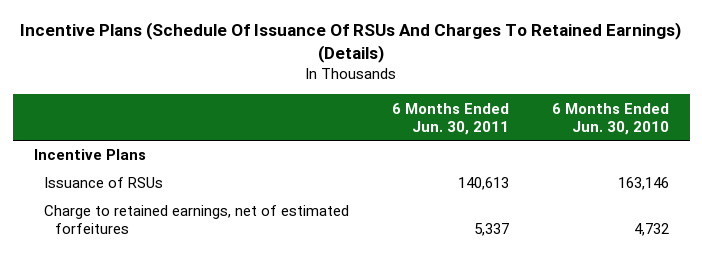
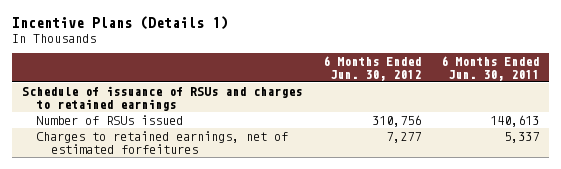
[20,21,682,64] Incentive Plans (Schedule Of Issuance Of RSUs And Charges To Retained Earnings) (Details) -> [11,16,228,31] Incentive Plans (Details 1)
[551,102,669,135] 6 Months Ended Jun. 30, 2010 -> none
none -> [322,55,421,81] 6 Months Ended Jun. 30, 2012
[33,149,146,161] Incentive Plans -> none
none -> [22,85,303,111] Schedule of issuance of RSUs and charges to retained earnings
[44,177,164,189] Issuance of RSUs -> [36,114,184,125] Number of RSUs issued
[44,205,350,235] Charge to retained earnings, net of estimated forfeitures -> [36,130,289,154] Charges to retained earnings, net of estimated forfeitures

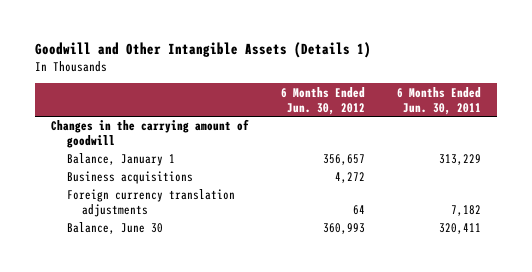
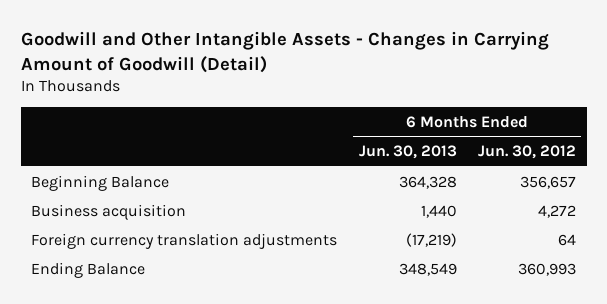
[35,42,372,59] Goodwill and Other Intangible Assets (Details 1) -> [20,31,549,74] Goodwill and Other Intangible Assets - Changes in Carrying Amount of Goodwill (Detail)
[397,86,482,115] 6 Months Ended Jun. 30, 2011 -> none
none -> [358,145,457,160] Jun. 30, 2013
[51,119,250,149] Changes in the carrying amount of goodwill -> none
[66,153,175,167] Balance, January 1 -> [31,174,170,191] Beginning Balance
[66,171,193,185] Business acquisitions -> [31,203,187,220] Business acquisition
[66,222,163,235] Balance, June 30 -> [31,261,146,278] Ending Balance

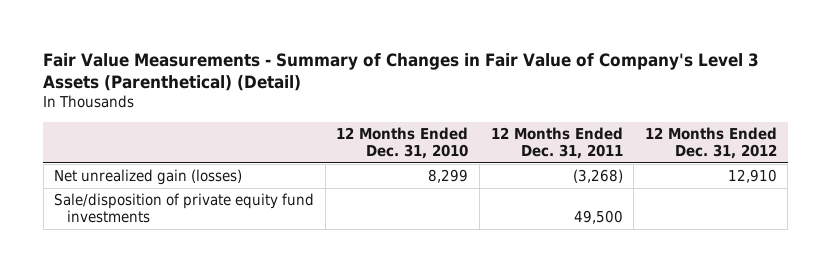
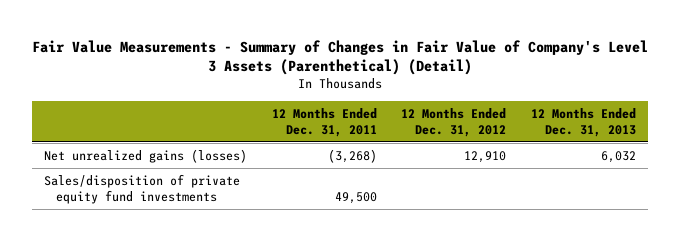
[336,126,469,159] 12 Months Ended Dec. 31, 2010 -> none
none -> [531,107,637,137] 12 Months Ended Dec. 31, 2013
[54,169,243,186] Net unrealized gain (losses) -> [44,148,248,163] Net unrealized gains (losses)
[54,193,315,224] Sale/disposition of private equity fund investments -> [44,173,241,204] Sales/disposition of private equity fund investments

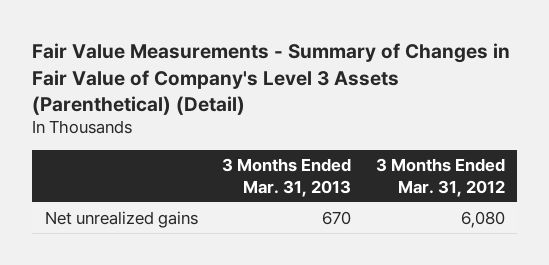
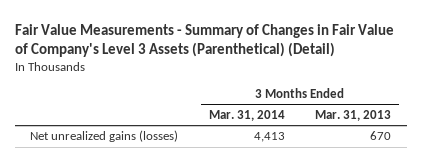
[375,158,505,197] 3 Months Ended Mar. 31, 2012 -> none
none -> [208,110,285,122] Mar. 31, 2014
[44,211,198,229] Net unrealized gains -> [30,130,179,143] Net unrealized gains (losses)

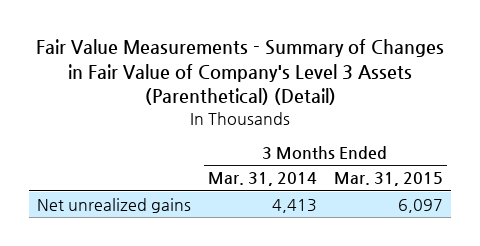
[315,110,392,122] Mar. 31, 2013 -> none
none -> [333,172,443,187] Mar. 31, 2015
[30,130,179,143] Net unrealized gains (losses) -> [37,198,192,214] Net unrealized gains

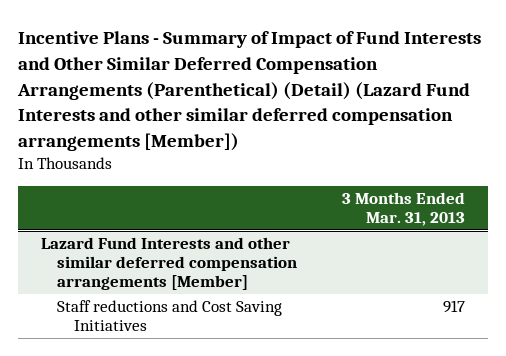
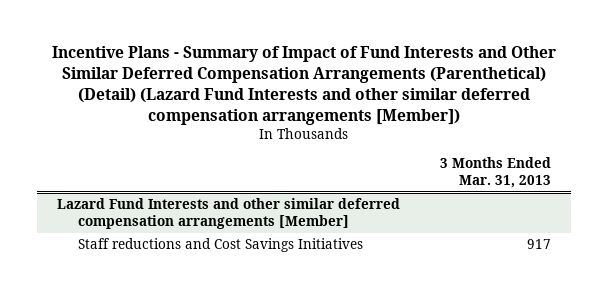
[57,299,283,332] Staff reductions and Cost Saving Initiatives -> [77,237,363,252] Staff reductions and Cost Savings Initiatives

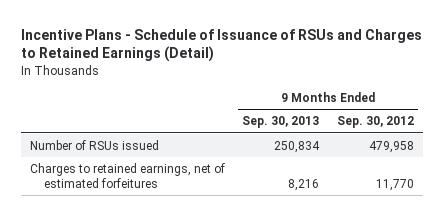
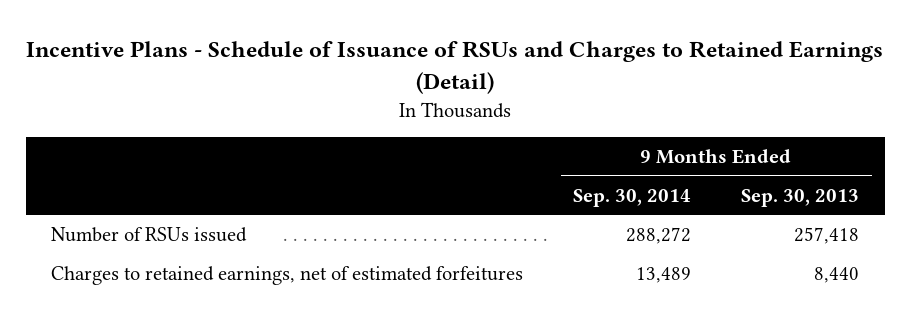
[336,116,414,129] Sep. 30, 2012 -> none
none -> [573,188,692,207] Sep. 30, 2014
[274,140,321,153] 250,834 -> [794,226,860,244] 257,418
[288,178,320,191] 8,216 -> [814,266,860,283] 8,440

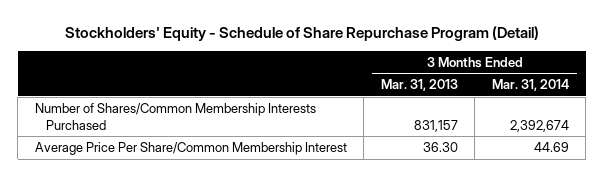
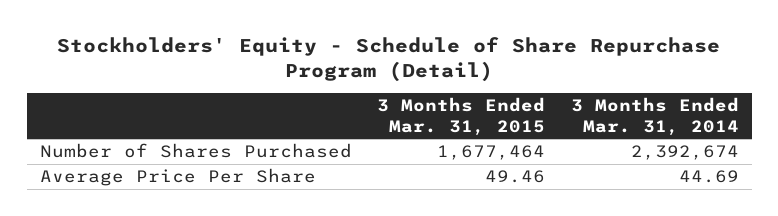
[380,79,458,92] Mar. 31, 2013 -> none
none -> [377,97,546,136] 3 Months Ended Mar. 31, 2015
[34,103,316,130] Number of Shares/Common Membership Interests Purchased -> [39,143,352,159] Number of Shares Purchased
[34,142,347,156] Average Price Per Share/Common Membership Interest -> [39,168,316,187] Average Price Per Share

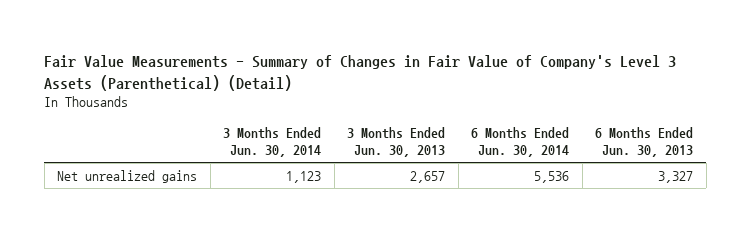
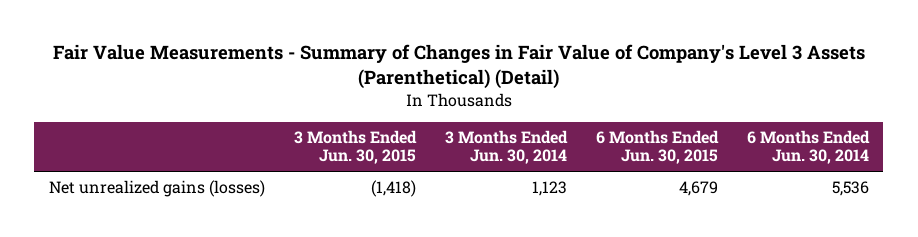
[347,127,446,157] 3 Months Ended Jun. 30, 2013 -> none
[595,127,694,157] 6 Months Ended Jun. 30, 2013 -> none
none -> [293,129,417,165] 3 Months Ended Jun. 30, 2015
none -> [595,129,719,165] 6 Months Ended Jun. 30, 2015
[57,170,198,184] Net unrealized gains -> [48,180,265,198] Net unrealized gains (losses)

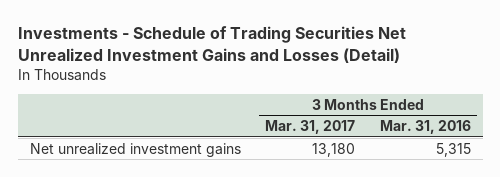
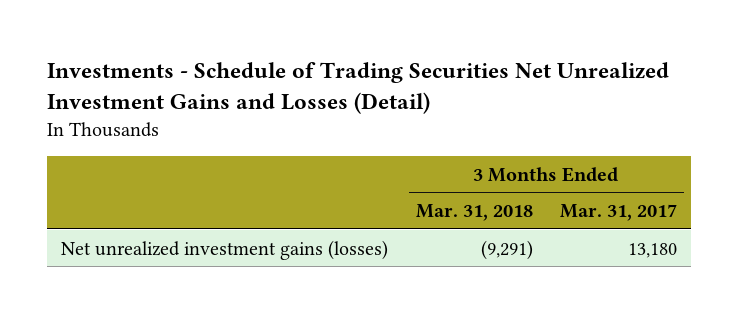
[379,120,471,135] Mar. 31, 2016 -> none
none -> [415,203,533,221] Mar. 31, 2018
[29,142,241,157] Net unrealized investment gains -> [60,239,388,260] Net unrealized investment gains (losses)

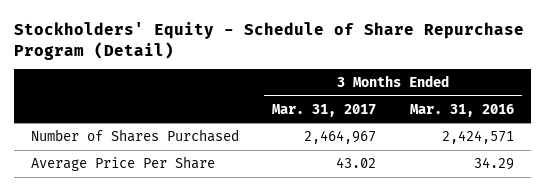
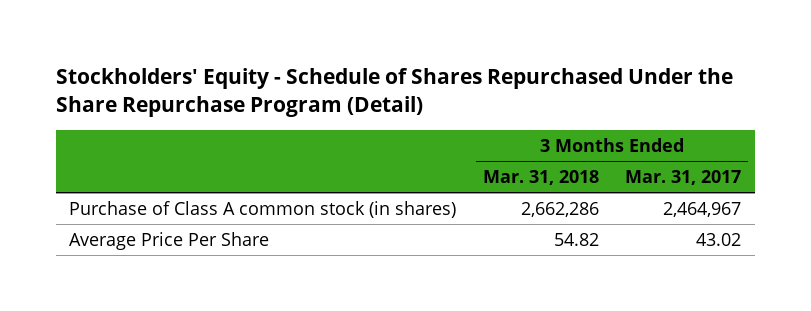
[13,21,524,60] Stockholders' Equity - Schedule of Share Repurchase Program (Detail) -> [55,67,733,117] Stockholders' Equity - Schedule of Shares Repurchased Under the Share Repurchase Program (Detail)
[410,103,515,117] Mar. 31, 2016 -> none
none -> [482,170,599,186] Mar. 31, 2018
[30,128,239,142] Number of Shares Purchased -> [69,200,457,218] Purchase of Class A common stock (in shares)

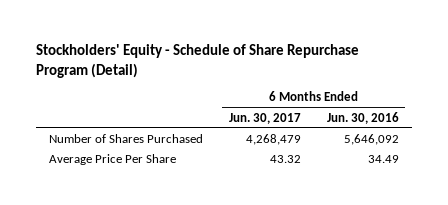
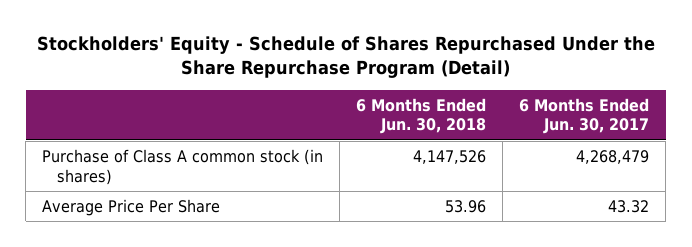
[35,44,359,78] Stockholders' Equity - Schedule of Share Repurchase Program (Detail) -> [36,36,655,79] Stockholders' Equity - Schedule of Shares Repurchased Under the Share Repurchase Program (Detail)
[326,111,399,124] Jun. 30, 2016 -> none
none -> [356,97,487,135] 6 Months Ended Jun. 30, 2018
[48,134,203,144] Number of Shares Purchased -> [42,148,324,185] Purchase of Class A common stock (in shares)

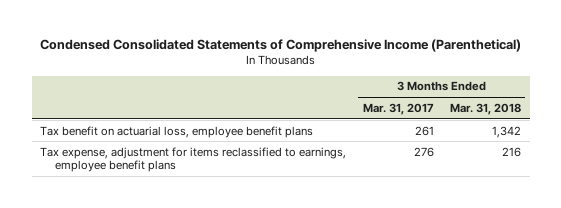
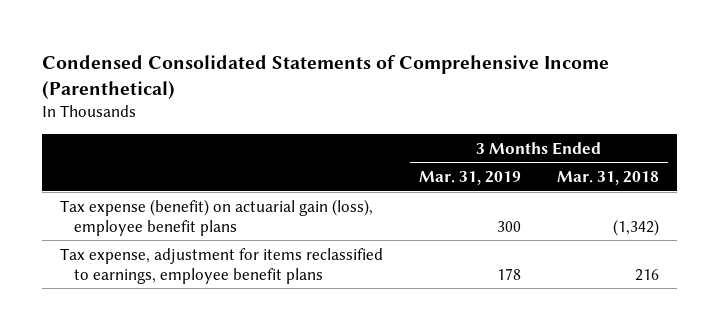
[362,102,434,115] Mar. 31, 2017 -> none
none -> [419,170,522,185] Mar. 31, 2019
[39,125,313,138] Tax benefit on actuarial loss, employee benefit plans -> [60,198,374,236] Tax expense (benefit) on actuarial gain (loss), employee benefit plans
[492,125,522,138] 1,342 -> [612,218,659,236] (1,342)

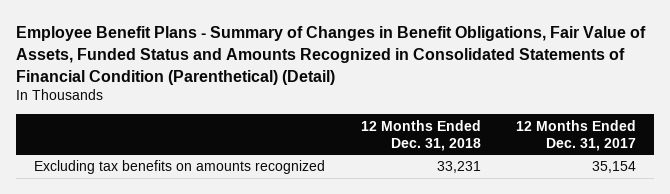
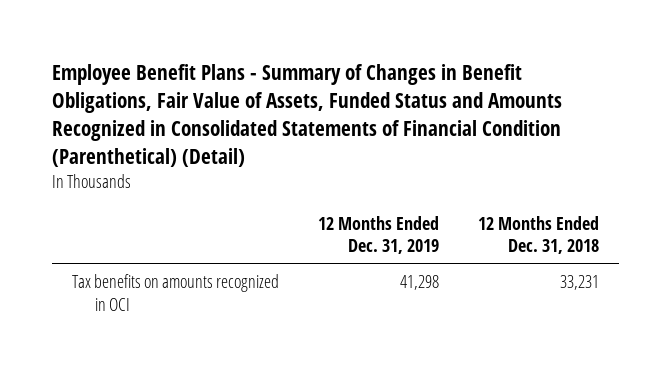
[516,119,637,151] 12 Months Ended Dec. 31, 2017 -> none
none -> [317,215,439,255] 12 Months Ended Dec. 31, 2019
[34,160,326,175] Excluding tax benefits on amounts recognized -> [71,273,279,311] Tax benefits on amounts recognized in OCI

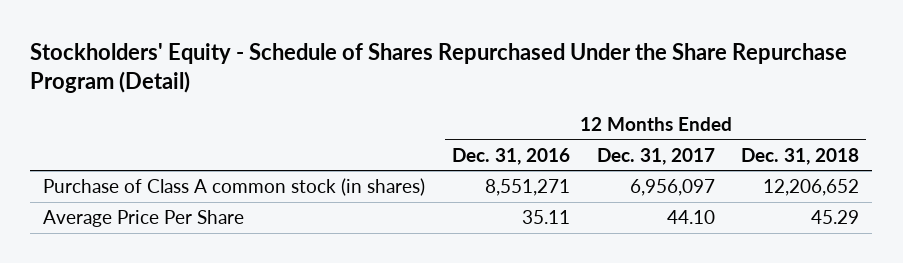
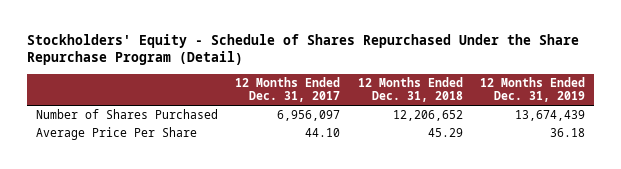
[452,147,571,165] Dec. 31, 2016 -> none
none -> [480,76,586,103] 12 Months Ended Dec. 31, 2019
[43,178,426,197] Purchase of Class A common stock (in shares) -> [35,109,218,120] Number of Shares Purchased

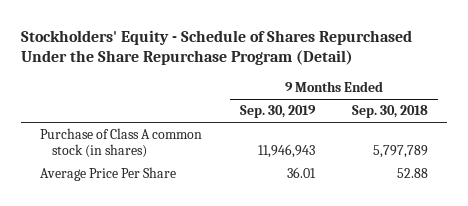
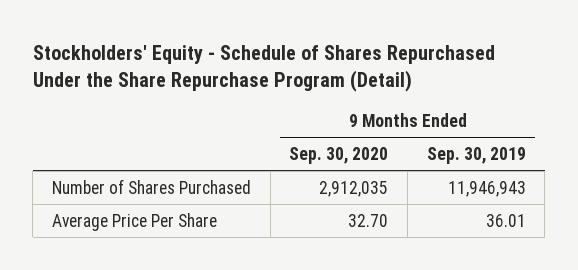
[352,105,429,119] Sep. 30, 2018 -> none
none -> [289,146,389,164] Sep. 30, 2020
[40,128,203,158] Purchase of Class A common stock (in shares) -> [52,178,252,194] Number of Shares Purchased

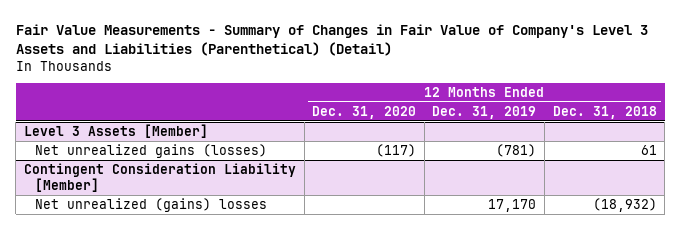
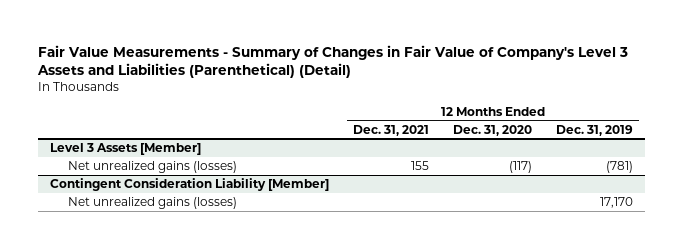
[552,105,657,119] Dec. 31, 2018 -> none
none -> [353,124,430,136] Dec. 31, 2021
[35,197,268,212] Net unrealized (gains) losses -> [67,197,237,210] Net unrealized gains (losses)

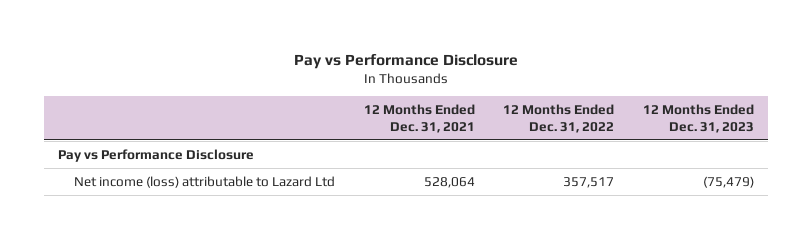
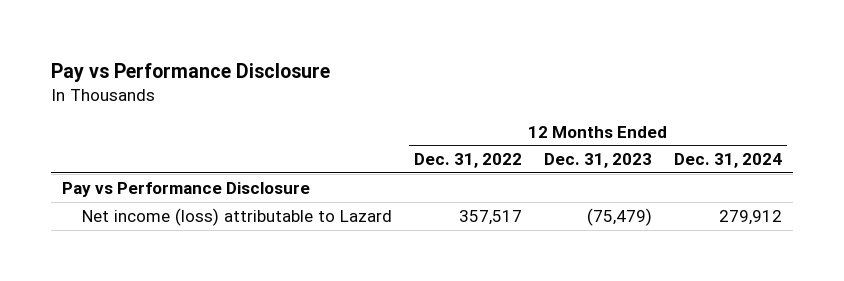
[363,103,475,133] 12 Months Ended Dec. 31, 2021 -> none
none -> [673,153,782,169] Dec. 31, 2024
[74,175,336,188] Net income (loss) attributable to Lazard Ltd -> [82,207,393,226] Net income (loss) attributable to Lazard

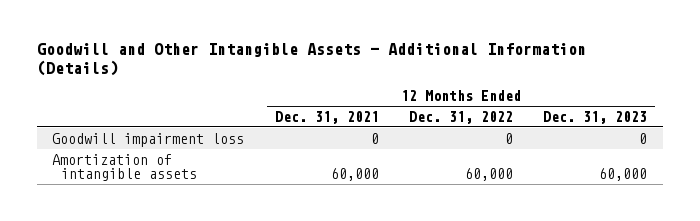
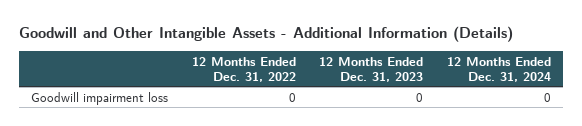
[274,111,379,125] Dec. 31, 2021 -> none
none -> [447,56,552,82] 12 Months Ended Dec. 31, 2024
[52,153,197,182] Amortization of intangible assets -> none

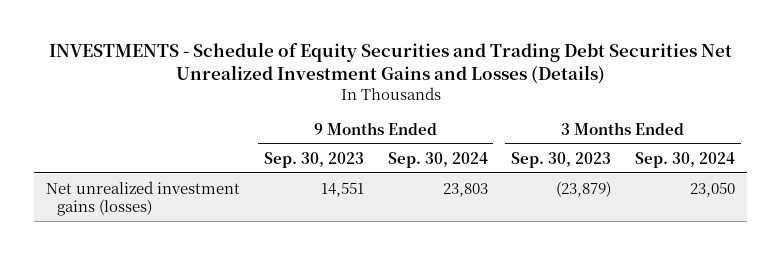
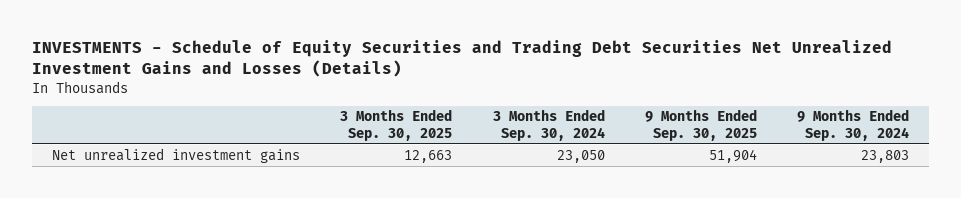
[263,151,364,168] Sep. 30, 2023 -> none
[511,151,612,168] Sep. 30, 2023 -> none
none -> [340,109,453,142] 3 Months Ended Sep. 30, 2025
none -> [644,109,757,142] 9 Months Ended Sep. 30, 2025
[46,180,241,217] Net unrealized investment gains (losses) -> [52,148,301,164] Net unrealized investment gains

